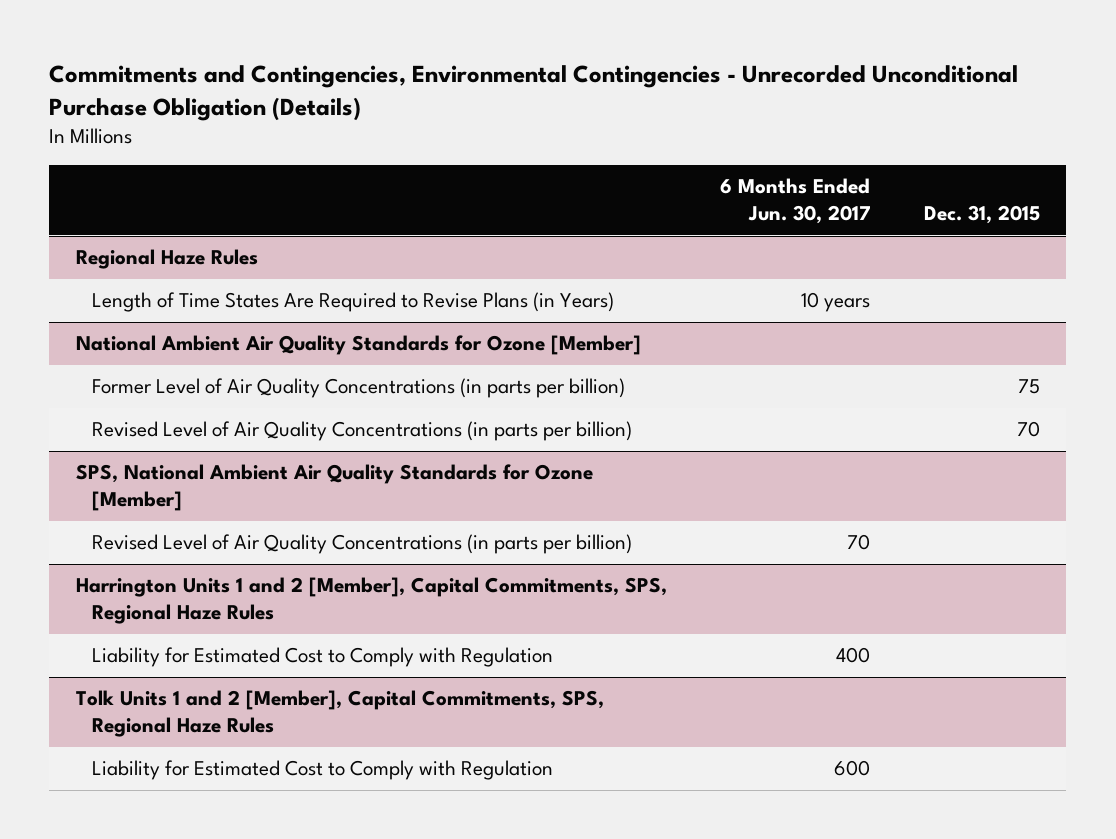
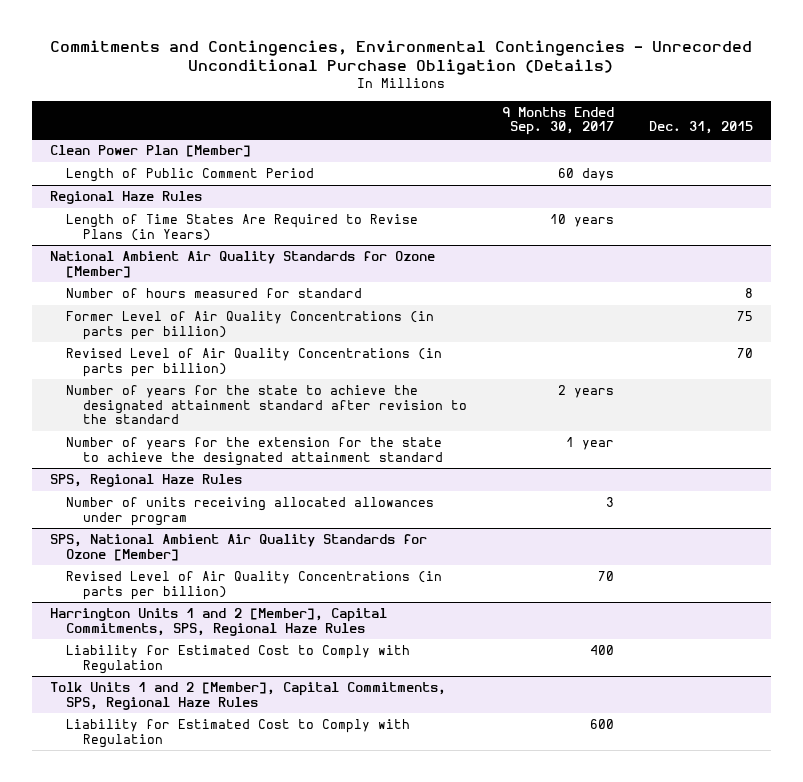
[720,178,871,225] 6 Months Ended Jun. 30, 2017 -> none
none -> [501,106,614,136] 9 Months Ended Sep. 30, 2017
none -> [49,145,251,158] Clean Power Plan [Member]
none -> [66,168,315,183] Length of Public Comment Period
none -> [66,288,363,299] Number of hours measured for standard
none -> [66,385,467,425] Number of years for the state to achieve the designated attainment standard after revision to the standard
none -> [66,437,443,466] Number of years for the extension for the state to achieve the designated attainment standard
none -> [49,474,242,488] SPS, Regional Haze Rules
none -> [66,497,435,526] Number of units receiving allocated allowances under program

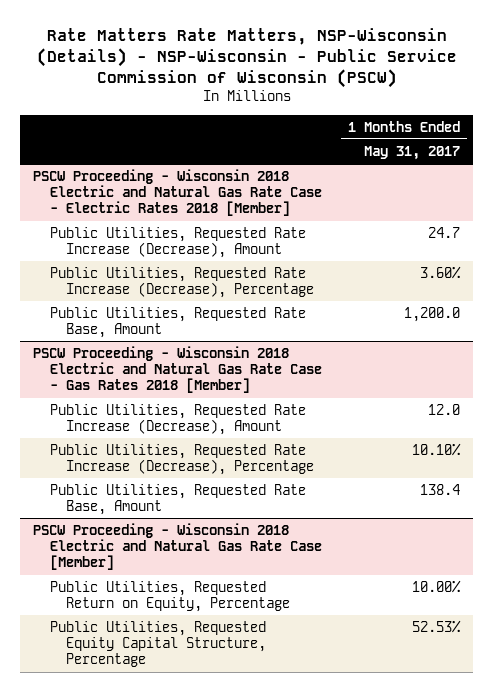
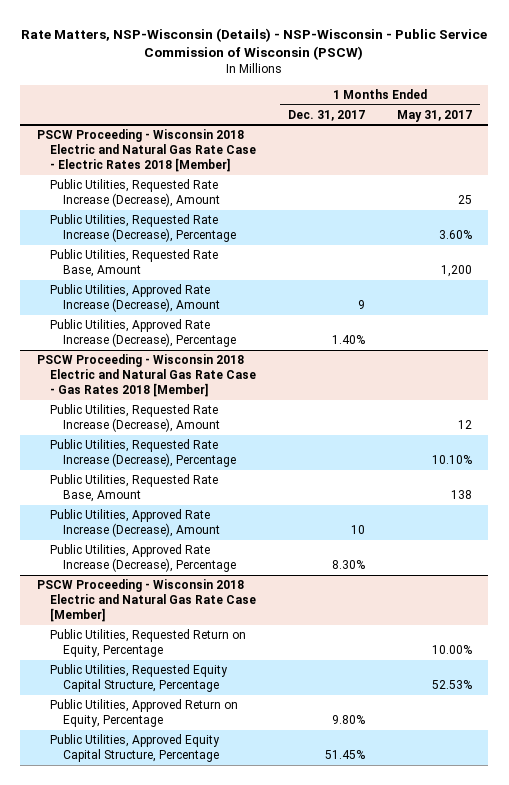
[36,27,457,88] Rate Matters Rate Matters, NSP-Wisconsin (Details) - NSP-Wisconsin - Public Service Commission of Wisconsin (PSCW) -> [21,27,488,61] Rate Matters, NSP-Wisconsin (Details) - NSP-Wisconsin - Public Service Commission of Wisconsin (PSCW)
none -> [288,109,366,121] Dec. 31, 2017
[427,226,460,238] 24.7 -> [458,195,473,205] 25
[403,306,460,322] 1,200.0 -> [441,265,473,278] 1,200
none -> [49,284,221,313] Public Utilities, Approved Rate Increase (Decrease), Amount
none -> [49,319,237,348] Public Utilities, Approved Rate Increase (Decrease), Percentage
[427,403,460,415] 12.0 -> [458,420,473,430] 12
[419,483,460,495] 138.4 -> [451,490,473,500] 138
none -> [49,509,221,538] Public Utilities, Approved Rate Increase (Decrease), Amount
none -> [49,544,237,573] Public Utilities, Approved Rate Increase (Decrease), Percentage
none -> [49,699,238,728] Public Utilities, Approved Return on Equity, Percentage
none -> [49,734,220,763] Public Utilities, Approved Equity Capital Structure, Percentage

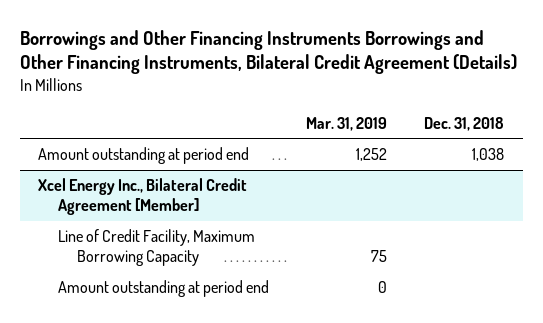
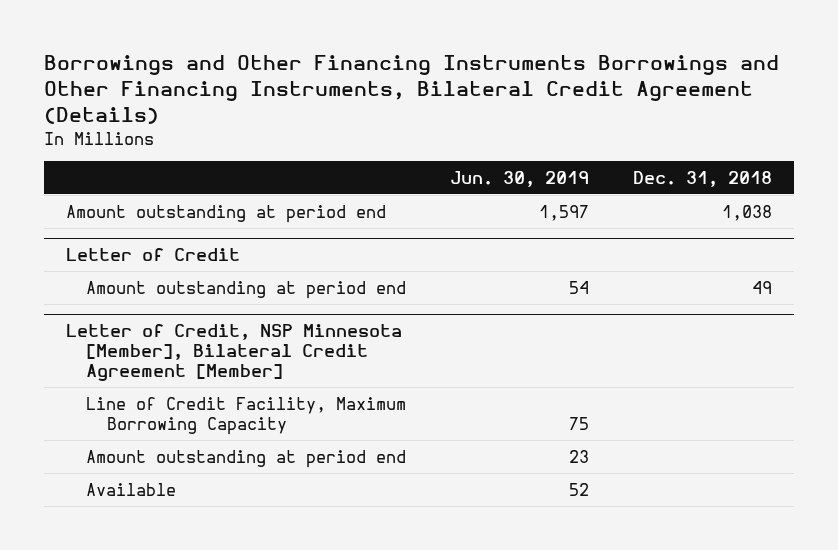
[306,116,388,131] Mar. 31, 2019 -> none
none -> [450,170,590,187] Jun. 30, 2019
[38,178,248,216] Xcel Energy Inc., Bilateral Credit Agreement [Member] -> none
[57,229,255,267] Line of Credit Facility, Maximum Borrowing Capacity -> none
[57,280,269,298] Amount outstanding at period end -> none
none -> [66,247,241,261] Letter of Credit
none -> [86,280,407,299] Amount outstanding at period end
none -> [66,323,403,382] Letter of Credit, NSP Minnesota [Member], Bilateral Credit Agreement [Member]
none -> [86,396,407,435] Line of Credit Facility, Maximum Borrowing Capacity
none -> [86,449,407,468] Amount outstanding at period end
none -> [86,482,177,496] Available

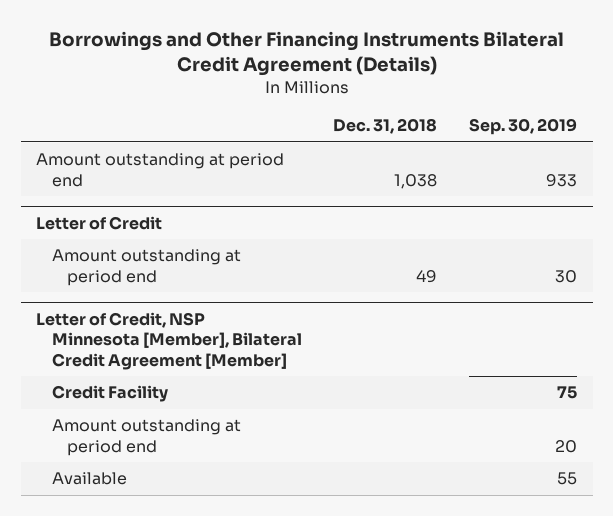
[44,55,780,125] Borrowings and Other Financing Instruments Borrowings and Other Financing Instruments, Bilateral Credit Agreement (Details) -> [48,30,564,76] Borrowings and Other Financing Instruments Bilateral Credit Agreement (Details)
[450,170,590,187] Jun. 30, 2019 -> none
none -> [468,118,577,136] Sep. 30, 2019
[86,396,407,435] Line of Credit Facility, Maximum Borrowing Capacity -> [51,385,168,403] Credit Facility

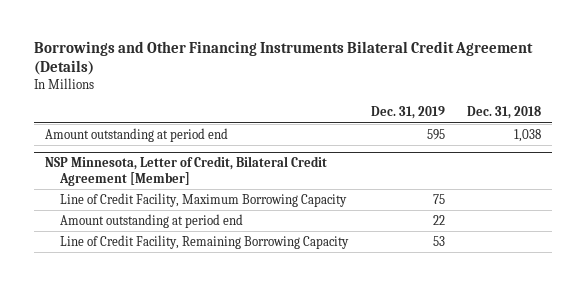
[468,118,577,136] Sep. 30, 2019 -> none
none -> [370,106,445,120] Dec. 31, 2019
[36,215,163,230] Letter of Credit -> none
[51,249,241,286] Amount outstanding at period end -> none
[36,311,302,370] Letter of Credit, NSP Minnesota [Member], Bilateral Credit Agreement [Member] -> [44,156,327,186] NSP Minnesota, Letter of Credit, Bilateral Credit Agreement [Member]
[51,385,168,403] Credit Facility -> [60,192,348,207] Line of Credit Facility, Maximum Borrowing Capacity
[51,472,127,486] Available -> [60,234,350,249] Line of Credit Facility, Remaining Borrowing Capacity

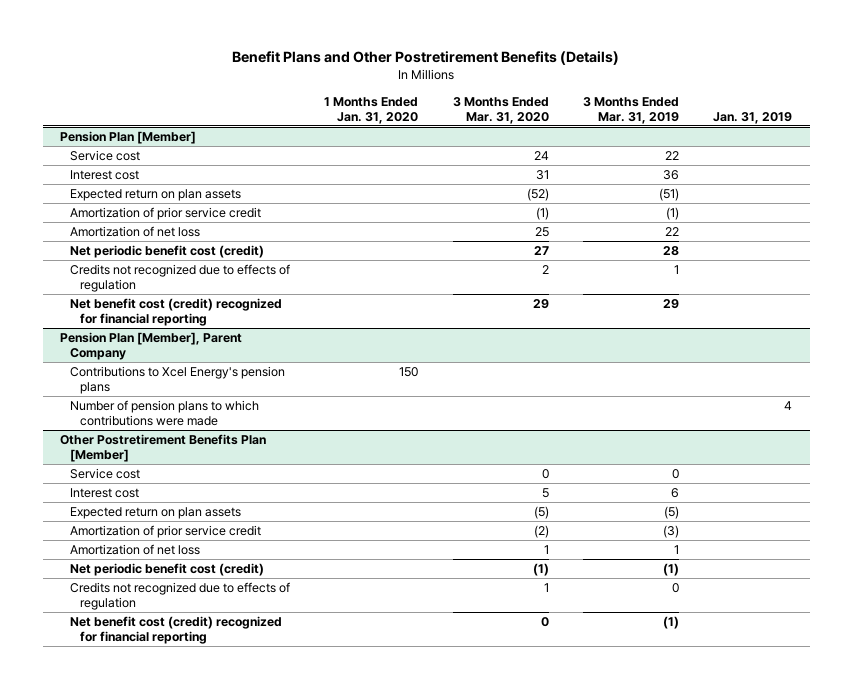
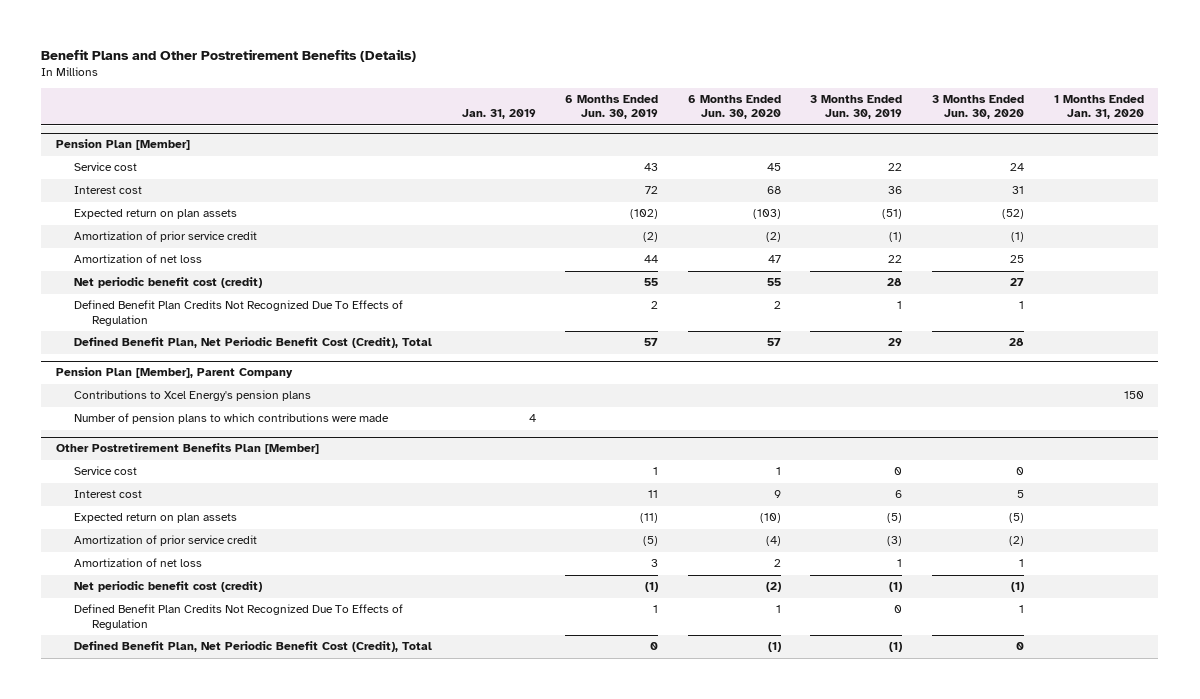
[452,96,549,124] 3 Months Ended Mar. 31, 2020 -> none
[583,96,680,124] 3 Months Ended Mar. 31, 2019 -> none
none -> [565,95,659,120] 6 Months Ended Jun. 30, 2019
none -> [687,95,781,120] 6 Months Ended Jun. 30, 2020
none -> [810,95,903,120] 3 Months Ended Jun. 30, 2019
none -> [932,95,1025,120] 3 Months Ended Jun. 30, 2020
[69,264,290,292] Credits not recognized due to effects of regulation -> [73,300,403,326] Defined Benefit Plan Credits Not Recognized Due To Effects of Regulation
[69,298,282,326] Net benefit cost (credit) recognized for financial reporting -> [73,337,432,349] Defined Benefit Plan, Net Periodic Benefit Cost (Credit), Total
[69,582,290,610] Credits not recognized due to effects of regulation -> [73,604,403,630] Defined Benefit Plan Credits Not Recognized Due To Effects of Regulation
[69,616,282,644] Net benefit cost (credit) recognized for financial reporting -> [73,641,432,653] Defined Benefit Plan, Net Periodic Benefit Cost (Credit), Total

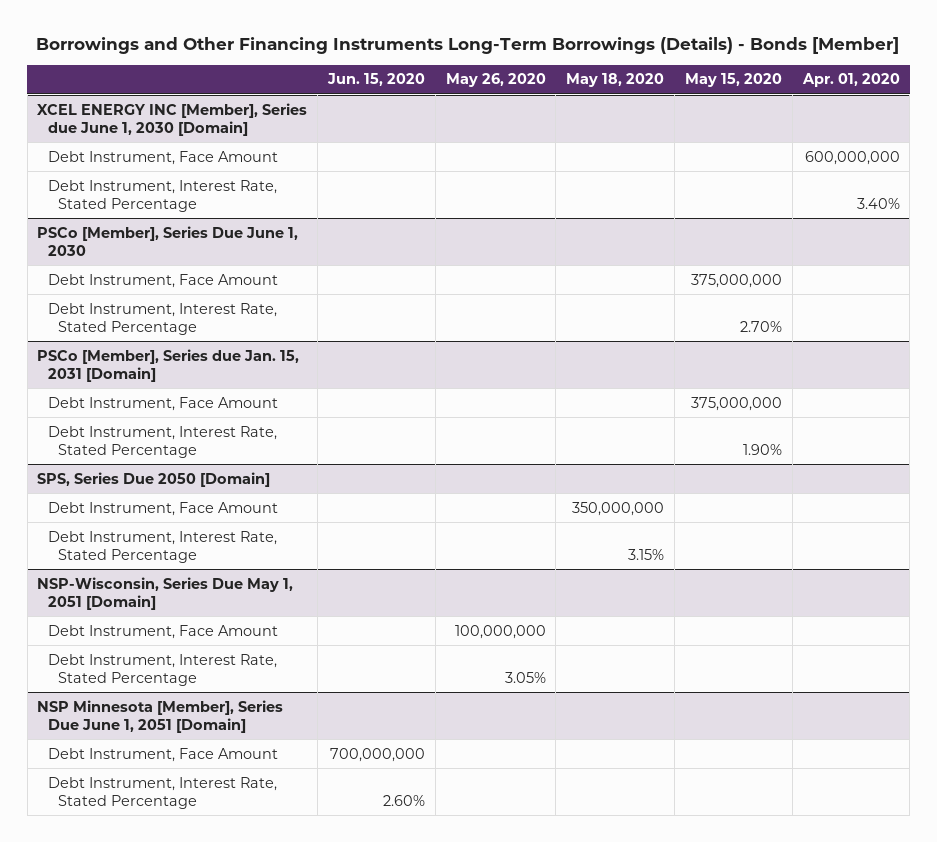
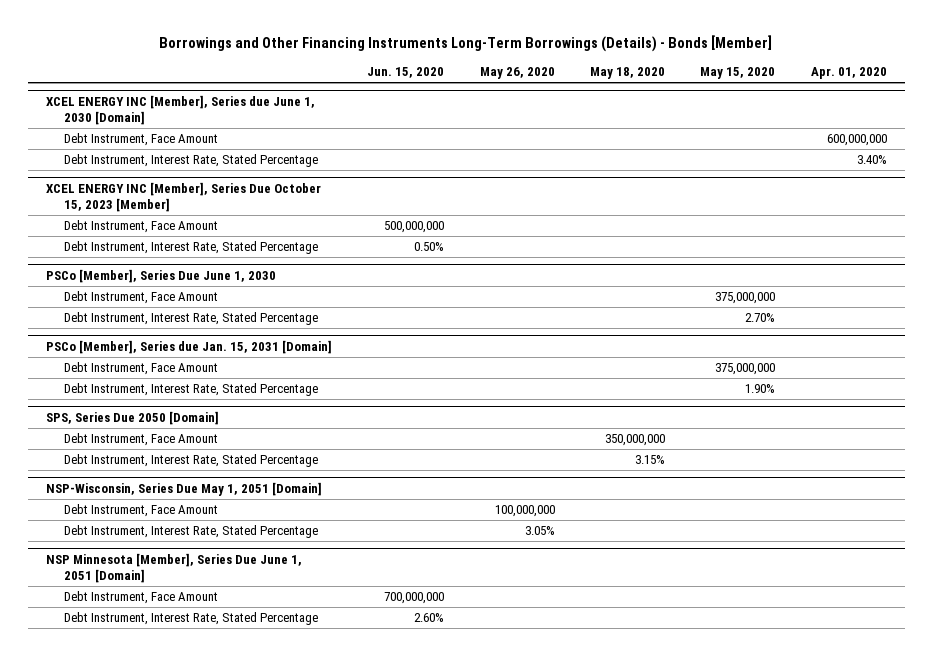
none -> [45,182,321,212] XCEL ENERGY INC [Member], Series Due October 15, 2023 [Member]
none -> [63,220,218,234] Debt Instrument, Face Amount
none -> [63,241,318,255] Debt Instrument, Interest Rate, Stated Percentage

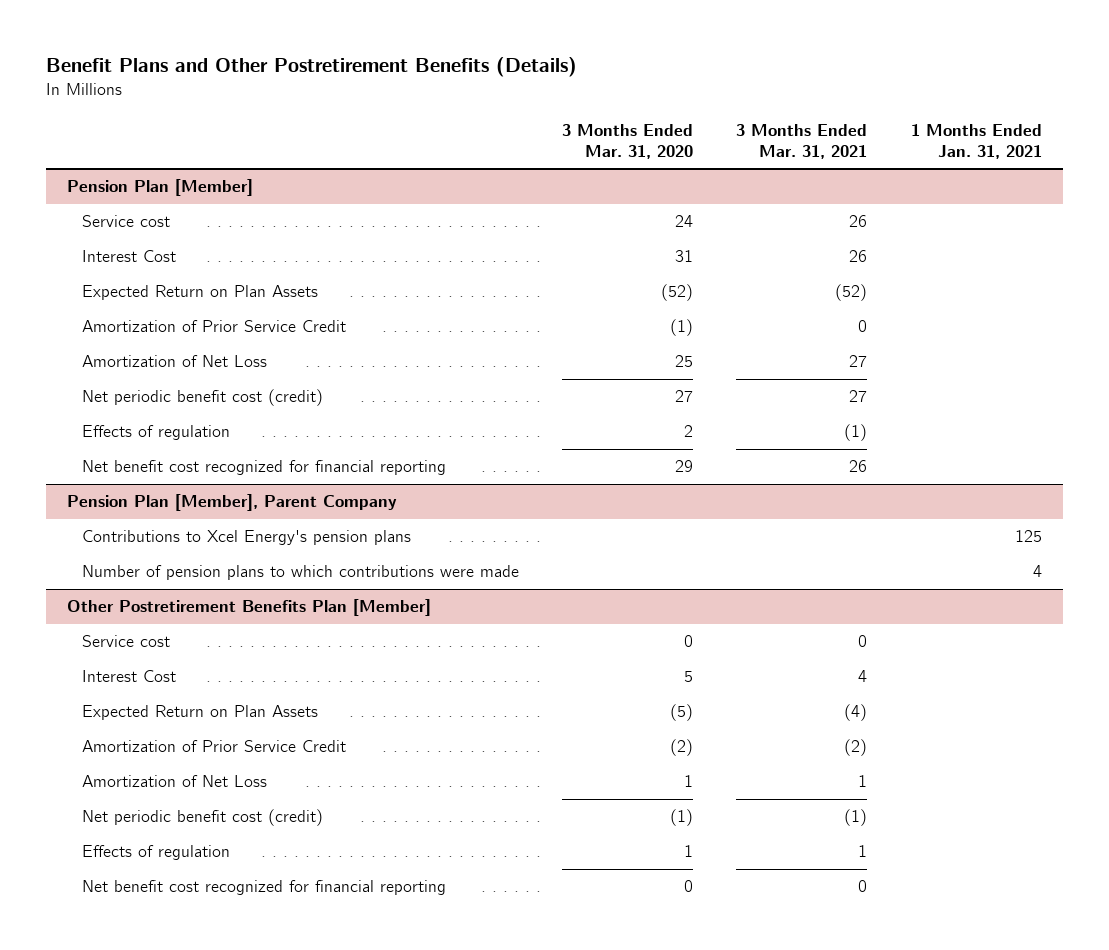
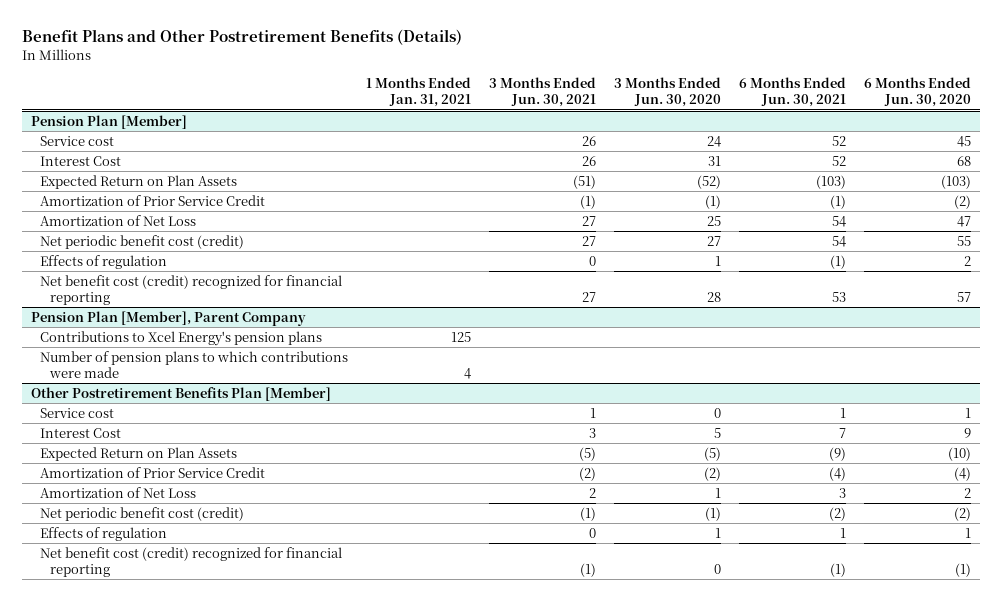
[562,123,694,160] 3 Months Ended Mar. 31, 2020 -> none
[736,123,868,160] 3 Months Ended Mar. 31, 2021 -> none
none -> [489,77,597,108] 3 Months Ended Jun. 30, 2021
none -> [613,77,721,108] 3 Months Ended Jun. 30, 2020
none -> [738,77,846,108] 6 Months Ended Jun. 30, 2021
none -> [863,77,971,108] 6 Months Ended Jun. 30, 2020
[82,460,447,476] Net benefit cost recognized for financial reporting -> [40,274,343,306] Net benefit cost (credit) recognized for financial reporting
[82,880,447,896] Net benefit cost recognized for financial reporting -> [40,546,343,578] Net benefit cost (credit) recognized for financial reporting

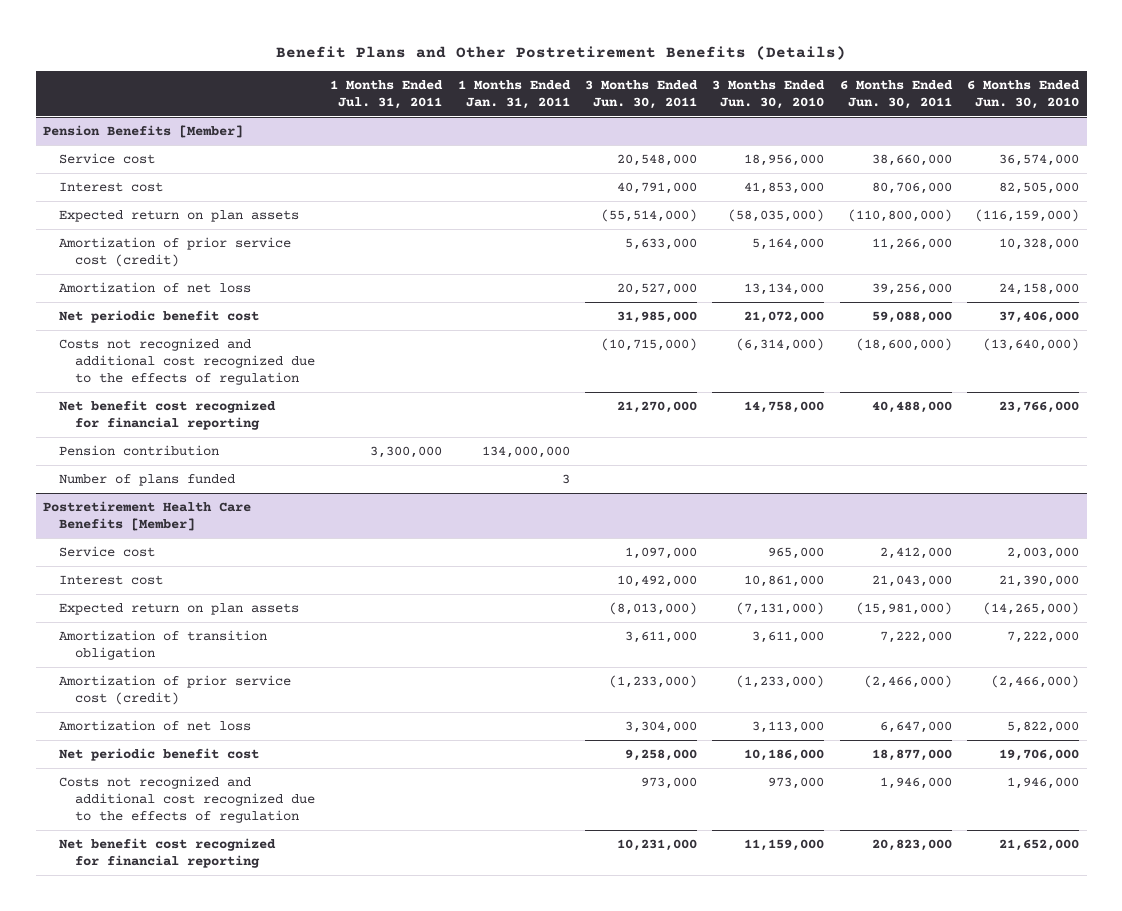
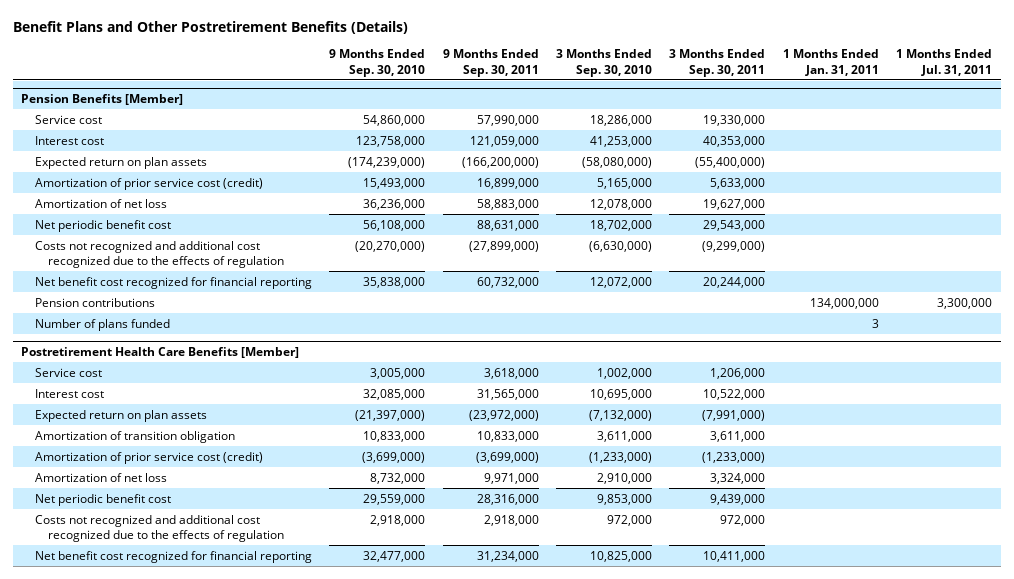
[584,80,698,110] 3 Months Ended Jun. 30, 2011 -> none
[712,80,826,110] 3 Months Ended Jun. 30, 2010 -> none
[839,80,953,110] 6 Months Ended Jun. 30, 2011 -> none
[966,80,1080,110] 6 Months Ended Jun. 30, 2010 -> none
none -> [329,49,426,77] 9 Months Ended Sep. 30, 2010
none -> [442,49,539,77] 9 Months Ended Sep. 30, 2011
none -> [556,49,653,77] 3 Months Ended Sep. 30, 2010
none -> [669,49,766,77] 3 Months Ended Sep. 30, 2011
[59,444,220,456] Pension contribution -> [34,297,155,307] Pension contributions

